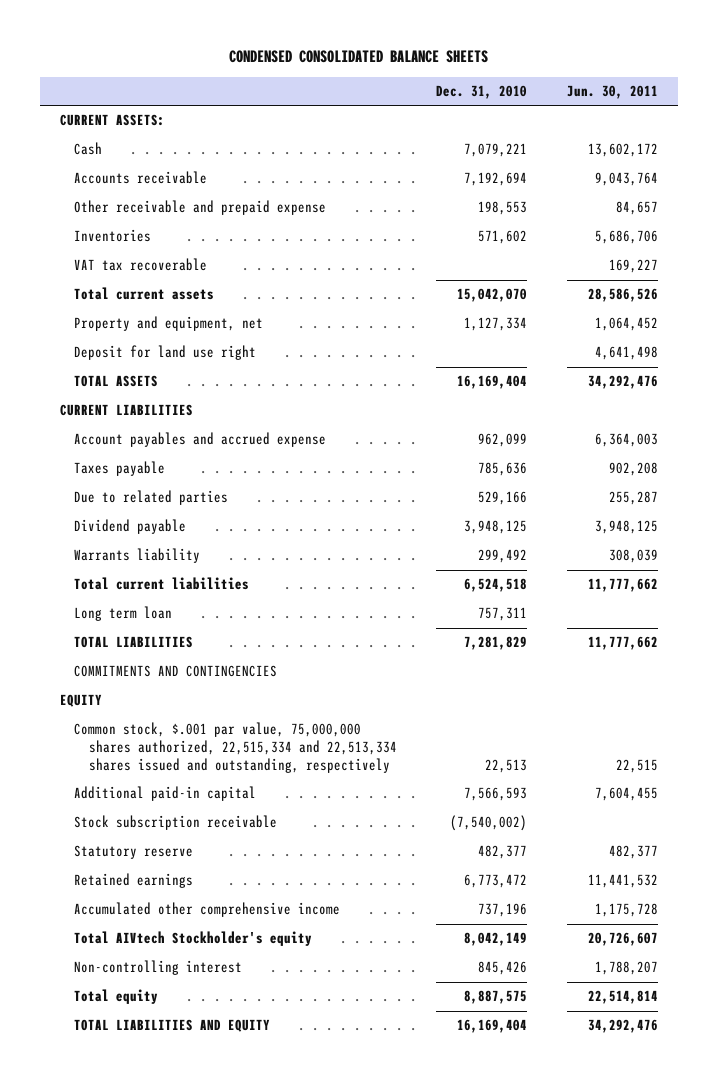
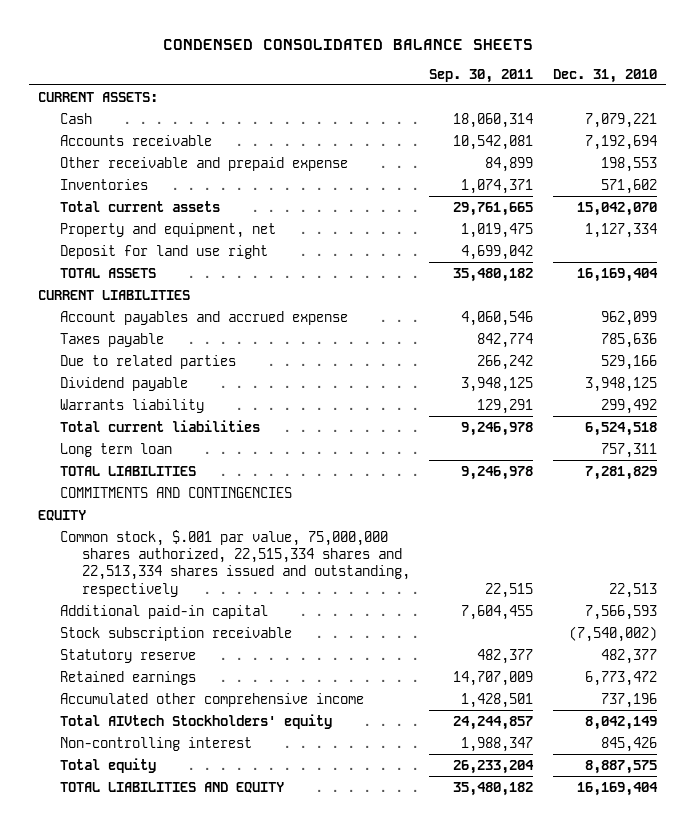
[566,85,658,100] Jun. 30, 2011 -> none
none -> [429,68,534,83] Sep. 30, 2011
[74,258,208,272] VAT tax recoverable -> none
[74,722,397,774] Common stock, $.001 par value, 75,000,000 shares authorized, 22,515,334 and 22,513,334 shares issued and outstanding, respectively -> [59,529,410,597] Common stock, $.001 par value, 75,000,000 shares authorized, 22,515,334 shares and 22,513,334 shares issued and outstanding, respectively
[74,931,313,947] Total AIVtech Stockholder's equity -> [59,713,332,729] Total AIVtech Stockholders' equity

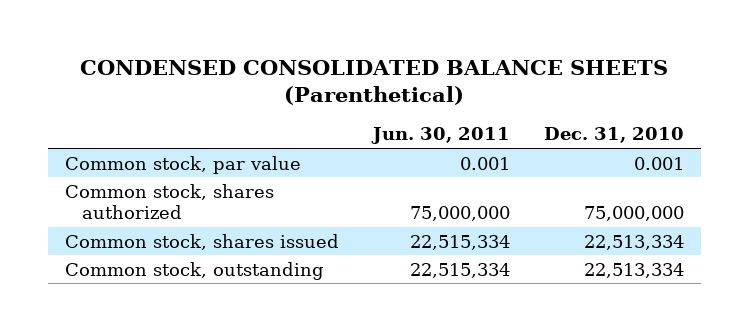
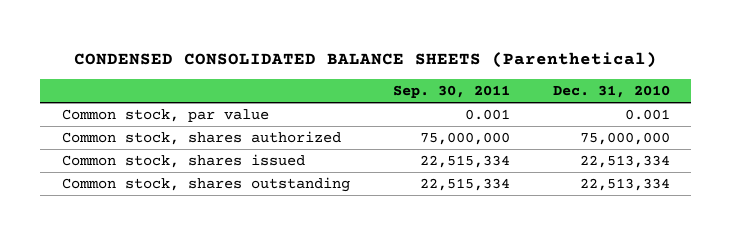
[370,127,510,145] Jun. 30, 2011 -> none
none -> [392,85,510,99] Sep. 30, 2011
[64,261,324,280] Common stock, outstanding -> [61,177,350,193] Common stock, shares outstanding

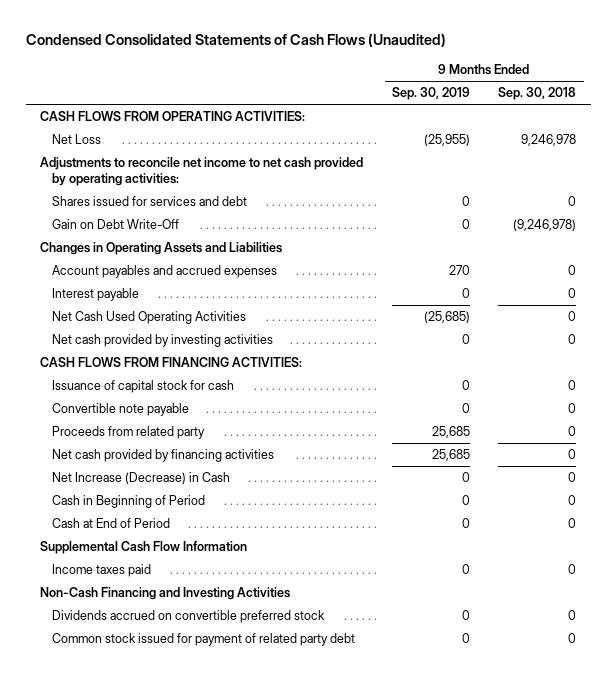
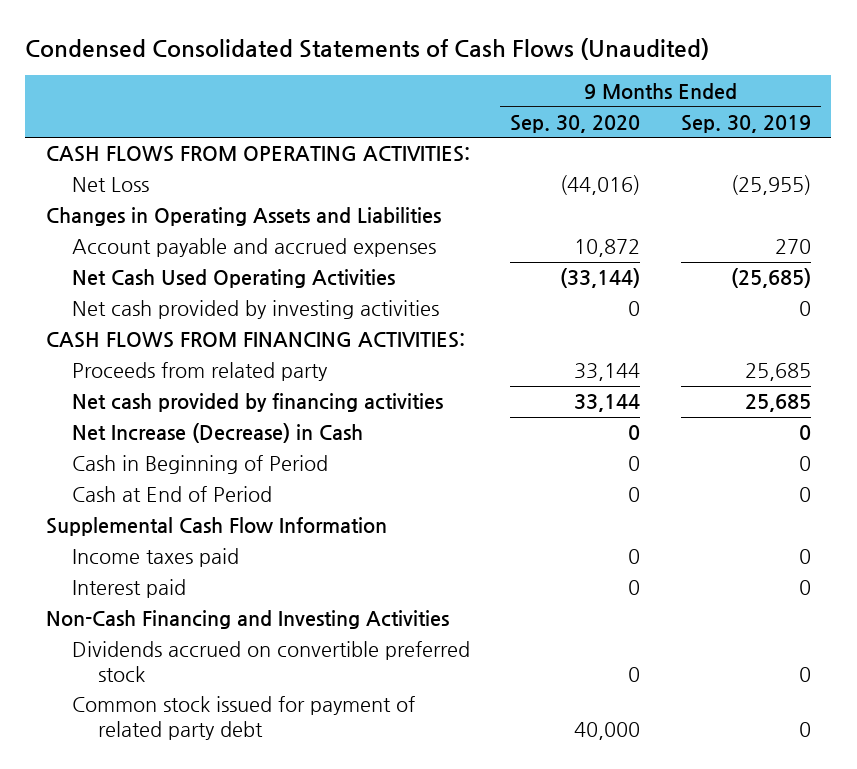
[498,87,577,101] Sep. 30, 2018 -> none
none -> [510,114,641,133] Sep. 30, 2020
[39,157,363,187] Adjustments to reconcile net income to net cash provided by operating activities: -> none
[51,196,247,207] Shares issued for services and debt -> none
[51,219,179,230] Gain on Debt Write-Off -> none
[51,288,139,302] Interest payable -> none
[51,265,277,279] Account payables and accrued expenses -> [71,238,436,258] Account payable and accrued expenses
[51,380,234,394] Issuance of capital stock for cash -> none
[51,403,189,417] Convertible note payable -> none
none -> [71,579,186,599] Interest paid

